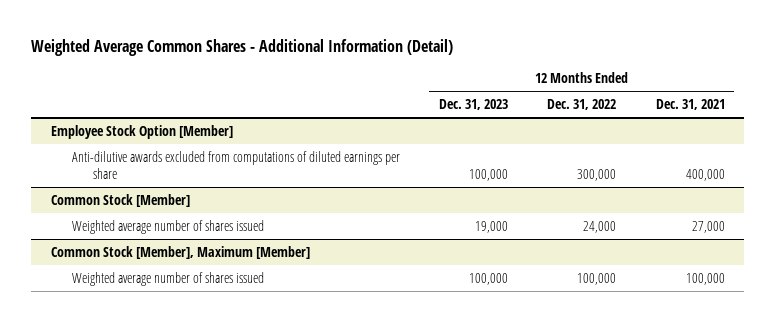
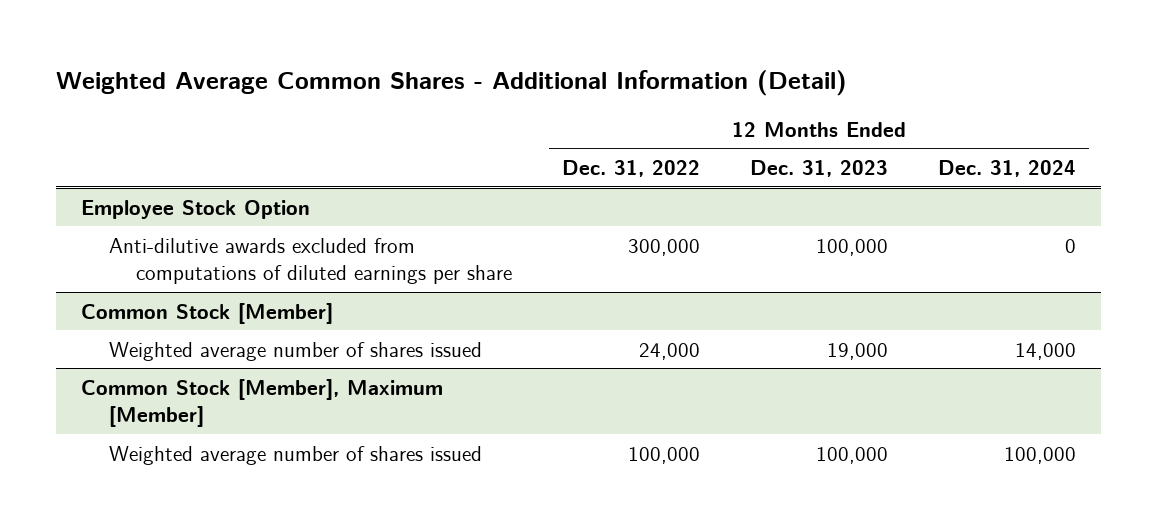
[655,99,725,111] Dec. 31, 2021 -> none
none -> [938,160,1077,178] Dec. 31, 2024
[50,124,233,139] Employee Stock Option [Member] -> [81,199,311,219] Employee Stock Option

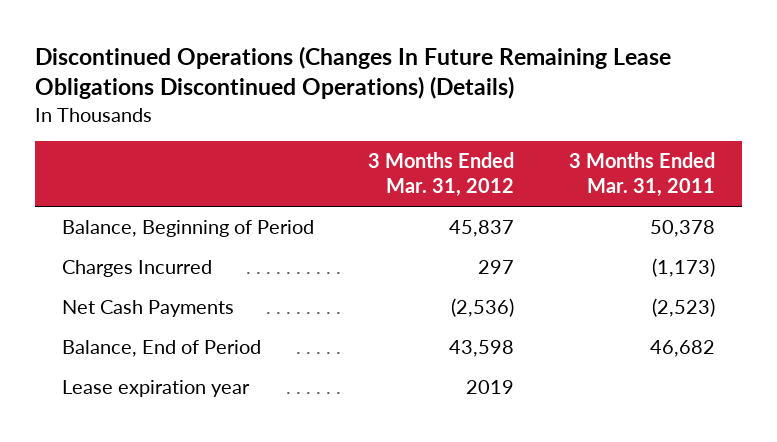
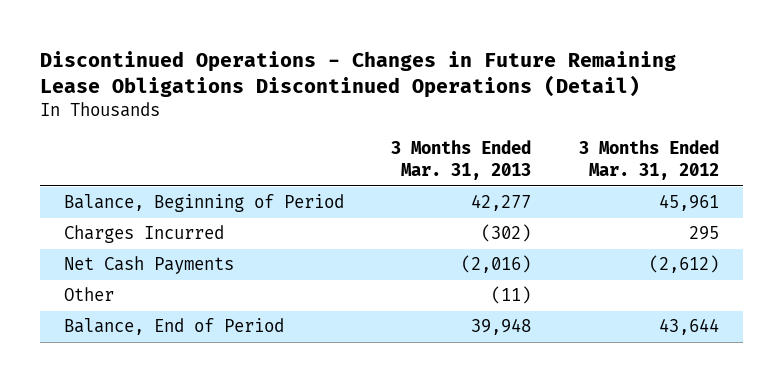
[35,46,672,100] Discontinued Operations (Changes In Future Remaining Lease Obligations Discontinued Operations) (Details) -> [40,50,677,98] Discontinued Operations - Changes in Future Remaining Lease Obligations Discontinued Operations (Detail)
[568,152,715,198] 3 Months Ended Mar. 31, 2011 -> none
none -> [391,140,532,180] 3 Months Ended Mar. 31, 2013
[62,380,251,398] Lease expiration year -> none
[449,220,515,238] 45,837 -> [658,194,719,212] 45,961
[478,260,515,275] 297 -> [688,226,719,241] 295
[451,298,515,318] (2,536) -> [648,255,719,274] (2,612)
none -> [63,287,114,302] Other
[449,340,515,358] 43,598 -> [658,318,719,336] 43,644

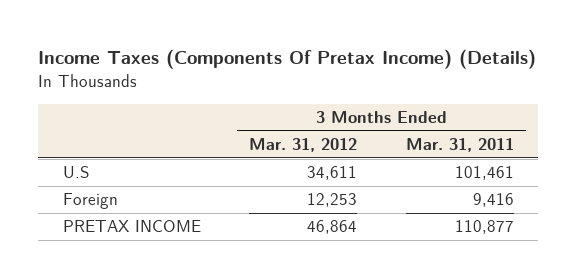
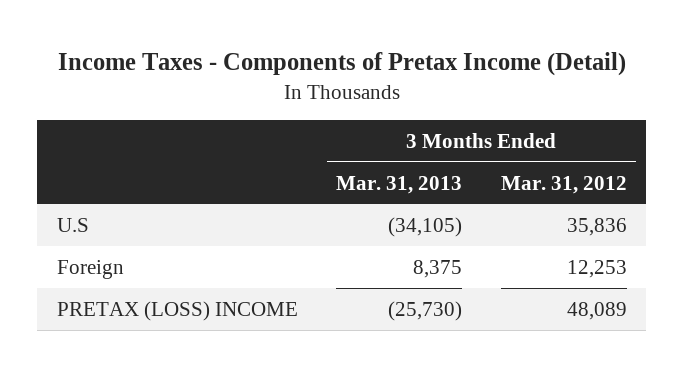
[38,49,537,70] Income Taxes (Components Of Pretax Income) (Details) -> [57,52,626,77] Income Taxes - Components of Pretax Income (Detail)
[405,138,514,153] Mar. 31, 2011 -> none
none -> [336,175,463,194] Mar. 31, 2013
[307,166,358,181] 34,611 -> [566,217,627,236] 35,836
[62,220,201,233] PRETAX INCOME -> [56,300,298,321] PRETAX (LOSS) INCOME
[307,220,358,235] 46,864 -> [566,301,627,320] 48,089

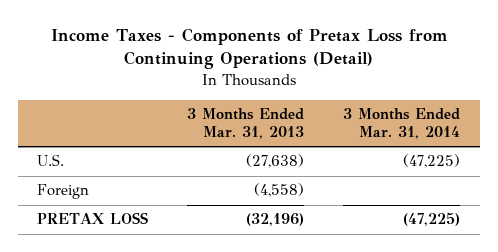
[57,52,626,77] Income Taxes - Components of Pretax Income (Detail) -> [50,28,448,70] Income Taxes - Components of Pretax Loss from Continuing Operations (Detail)
[500,175,627,194] Mar. 31, 2012 -> none
none -> [343,108,461,140] 3 Months Ended Mar. 31, 2014
[56,217,89,232] U.S -> [37,154,65,167] U.S.
[388,216,463,237] (34,105) -> [246,154,305,169] (27,638)
[413,259,463,278] 8,375 -> [254,183,305,198] (4,558)
[56,300,298,321] PRETAX (LOSS) INCOME -> [37,212,149,225] PRETAX LOSS
[388,300,463,321] (25,730) -> [246,213,305,227] (32,196)

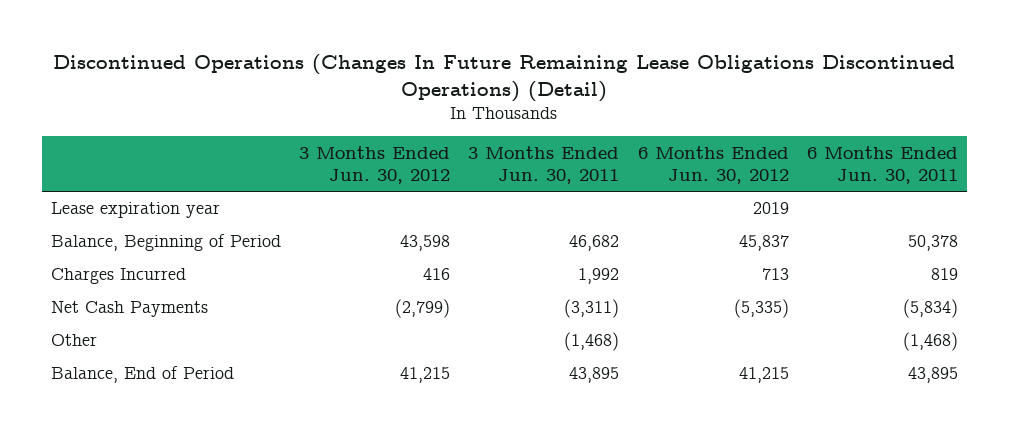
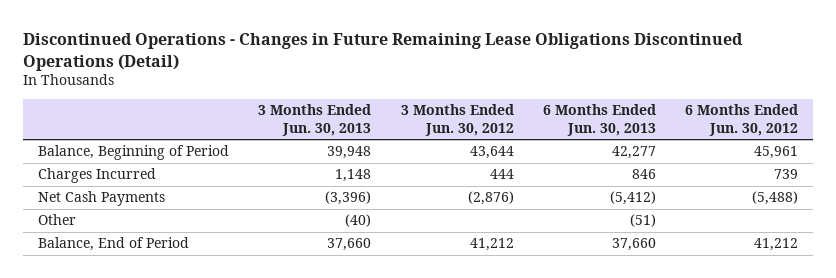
[53,53,956,102] Discontinued Operations (Changes In Future Remaining Lease Obligations Discontinued Operations) (Detail) -> [23,33,744,71] Discontinued Operations - Changes in Future Remaining Lease Obligations Discontinued Operations (Detail)
[468,145,620,184] 3 Months Ended Jun. 30, 2011 -> none
[806,145,958,184] 6 Months Ended Jun. 30, 2011 -> none
none -> [258,104,372,136] 3 Months Ended Jun. 30, 2013
none -> [542,104,656,136] 6 Months Ended Jun. 30, 2013
[50,202,220,219] Lease expiration year -> none
[400,235,451,252] 43,598 -> [469,146,514,160] 43,644
[738,235,789,252] 45,837 -> [753,146,798,160] 45,961
[423,268,451,281] 416 -> [489,169,514,180] 444
[761,268,789,281] 713 -> [773,169,798,180] 739
[395,299,451,319] (2,799) -> [467,191,514,206] (2,876)
[733,299,789,319] (5,335) -> [751,191,798,206] (5,488)
[400,367,451,384] 41,215 -> [469,238,514,252] 41,212
[738,367,789,384] 41,215 -> [753,238,798,252] 41,212

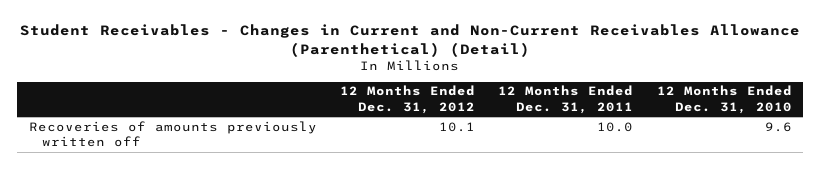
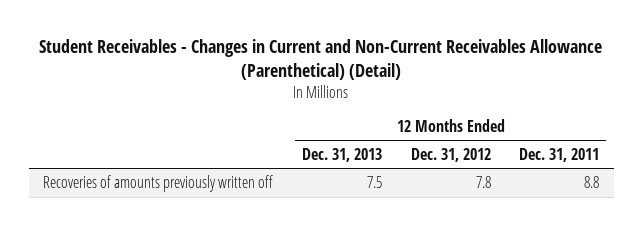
[656,85,792,114] 12 Months Ended Dec. 31, 2010 -> none
none -> [301,147,382,162] Dec. 31, 2013
[439,121,476,132] 10.1 -> [475,176,491,189] 7.8
[597,121,634,132] 10.0 -> [584,176,600,189] 8.8

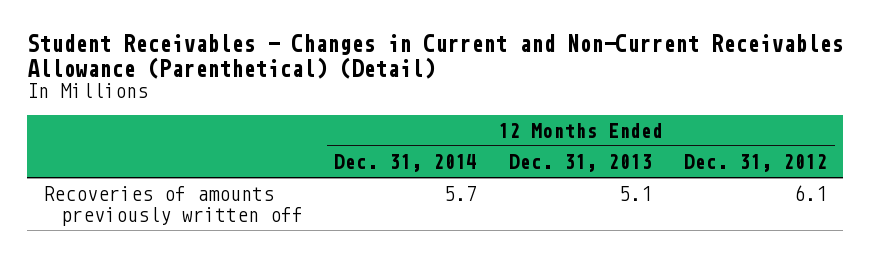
[519,147,600,162] Dec. 31, 2011 -> none
none -> [334,153,478,172] Dec. 31, 2014
[366,176,382,189] 7.5 -> [619,186,653,202] 5.1
[475,176,491,189] 7.8 -> [794,185,828,202] 6.1

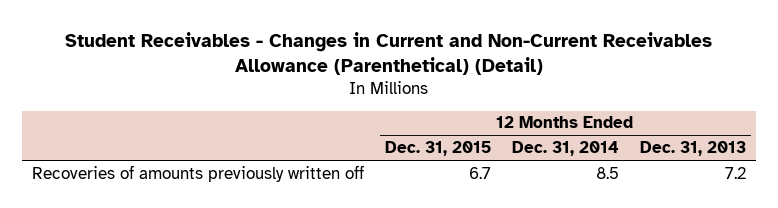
[684,153,828,172] Dec. 31, 2012 -> none
none -> [385,141,492,157] Dec. 31, 2015
[444,186,478,202] 5.7 -> [595,166,619,179] 8.5
[619,186,653,202] 5.1 -> [724,166,746,179] 7.2

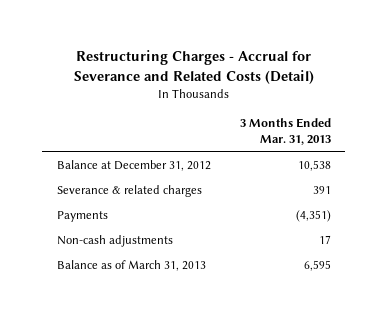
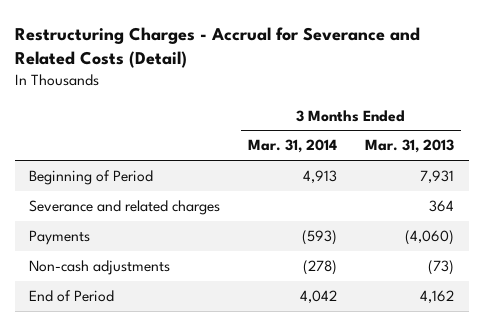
none -> [248,139,338,154] Mar. 31, 2014
[56,160,211,172] Balance at December 31, 2012 -> none
[56,260,206,272] Balance as of March 31, 2013 -> none
none -> [29,170,154,186] Beginning of Period
[56,185,202,198] Severance & related charges -> [29,200,221,216] Severance and related charges
[312,186,331,195] 391 -> [429,200,455,213] 364
[295,210,331,223] (4,351) -> [405,230,455,246] (4,060)
[318,235,331,245] 17 -> [428,260,455,276] (73)
none -> [29,290,115,303] End of Period

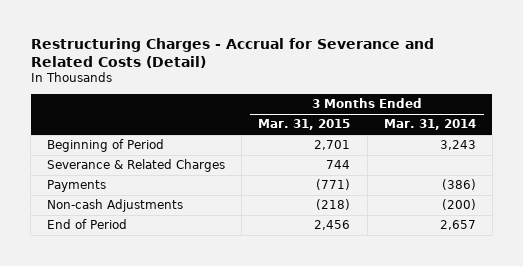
[365,139,455,154] Mar. 31, 2013 -> none
none -> [258,119,351,131] Mar. 31, 2015
[303,170,338,184] 4,913 -> [439,140,476,151] 3,243
[29,200,221,216] Severance and related charges -> [47,159,226,173] Severance & Related Charges
[302,230,338,246] (593) -> [441,179,476,191] (386)
[29,260,171,276] Non-cash adjustments -> [47,199,184,213] Non-cash Adjustments
[303,260,338,276] (278) -> [441,199,476,211] (200)
[300,290,338,304] 4,042 -> [439,220,476,231] 2,657

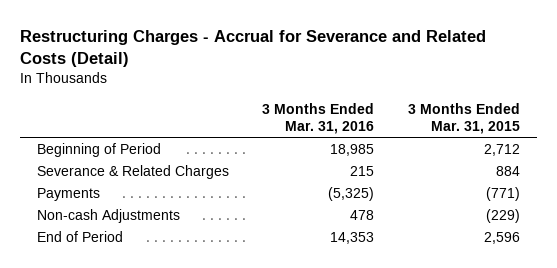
[383,119,476,131] Mar. 31, 2014 -> none
none -> [262,102,375,135] 3 Months Ended Mar. 31, 2016
[314,140,351,151] 2,701 -> [483,144,520,157] 2,712
[326,160,351,170] 744 -> [495,166,520,177] 884
[316,199,351,211] (218) -> [485,209,520,224] (229)
[314,220,351,231] 2,456 -> [483,232,520,245] 2,596

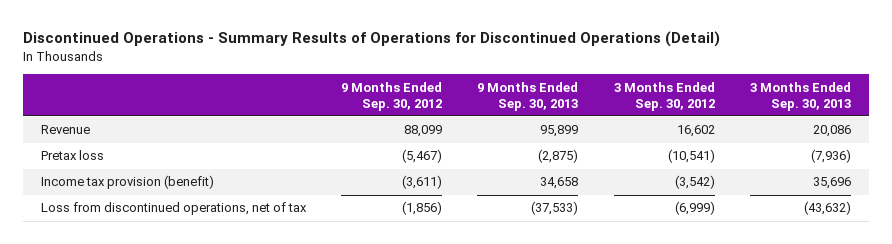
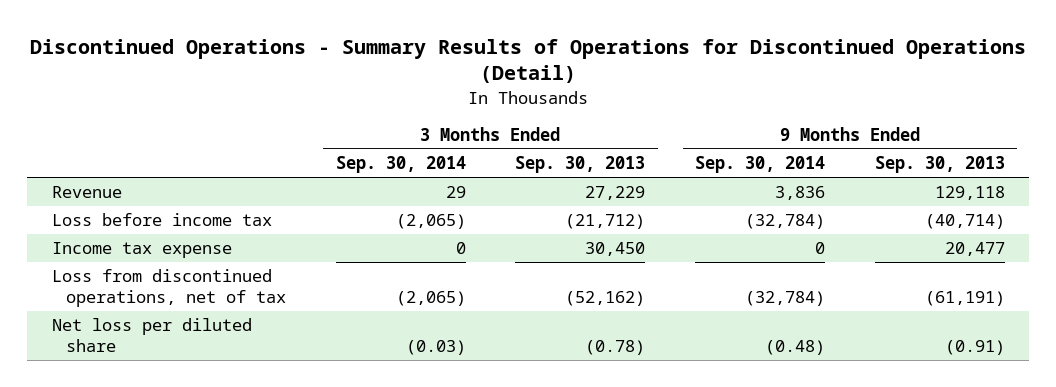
[341,81,443,111] 9 Months Ended Sep. 30, 2012 -> none
[613,81,715,111] 3 Months Ended Sep. 30, 2012 -> none
none -> [335,156,466,174] Sep. 30, 2014
none -> [694,156,825,174] Sep. 30, 2014
[540,125,579,138] 95,899 -> [934,186,1005,201] 129,118
[813,125,852,138] 20,086 -> [585,186,646,201] 27,229
[40,150,104,161] Pretax loss -> [51,213,272,227] Loss before income tax
[538,149,579,164] (2,875) -> [924,214,1005,230] (40,714)
[811,149,852,164] (7,936) -> [565,214,646,230] (21,712)
[40,175,214,190] Income tax provision (benefit) -> [51,242,232,259] Income tax expense
[540,177,579,190] 34,658 -> [944,242,1005,257] 20,477
[813,177,852,190] 35,696 -> [585,242,646,257] 30,450
[531,201,579,216] (37,533) -> [924,291,1005,307] (61,191)
[804,201,852,216] (43,632) -> [565,291,646,307] (52,162)
none -> [51,318,252,353] Net loss per diluted share

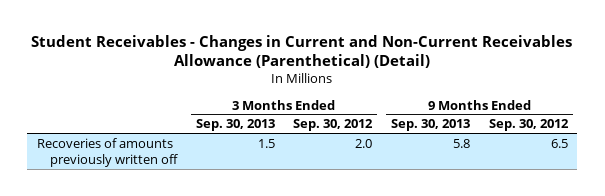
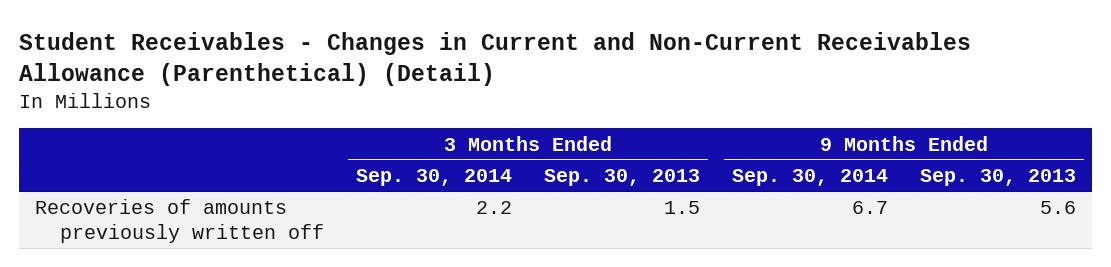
[293,119,374,132] Sep. 30, 2012 -> none
[488,119,569,132] Sep. 30, 2012 -> none
none -> [356,169,513,187] Sep. 30, 2014
none -> [732,169,889,187] Sep. 30, 2014
[453,138,471,148] 5.8 -> [1039,201,1076,215] 5.6

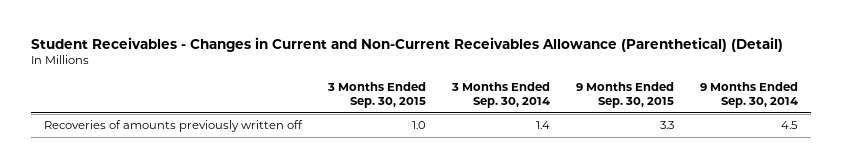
[544,169,701,187] Sep. 30, 2013 -> none
[919,169,1076,187] Sep. 30, 2013 -> none
none -> [326,82,426,109] 3 Months Ended Sep. 30, 2015
none -> [575,82,674,109] 9 Months Ended Sep. 30, 2015
[476,201,513,215] 2.2 -> [535,121,550,130] 1.4
[852,201,889,215] 6.7 -> [780,121,798,130] 4.5

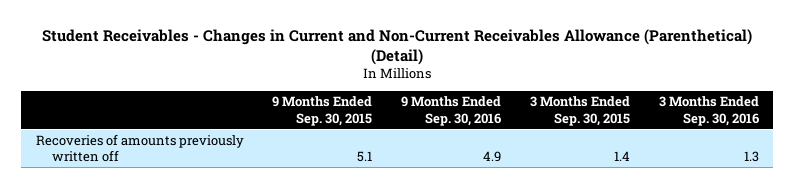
[450,82,550,109] 3 Months Ended Sep. 30, 2014 -> none
[699,82,798,109] 9 Months Ended Sep. 30, 2014 -> none
none -> [401,96,502,126] 9 Months Ended Sep. 30, 2016
none -> [658,96,759,126] 3 Months Ended Sep. 30, 2016
[411,121,426,130] 1.0 -> [614,151,631,162] 1.4
[659,121,674,130] 3.3 -> [357,151,373,163] 5.1

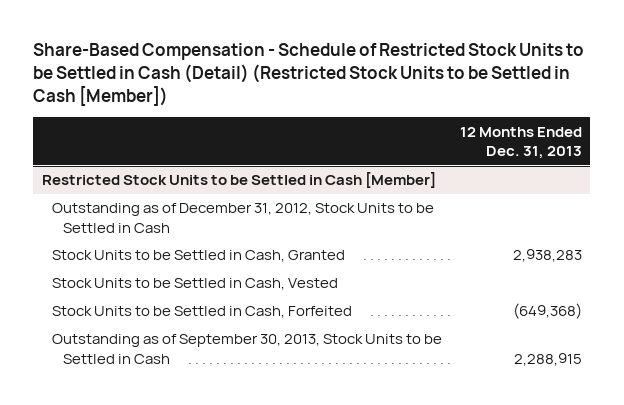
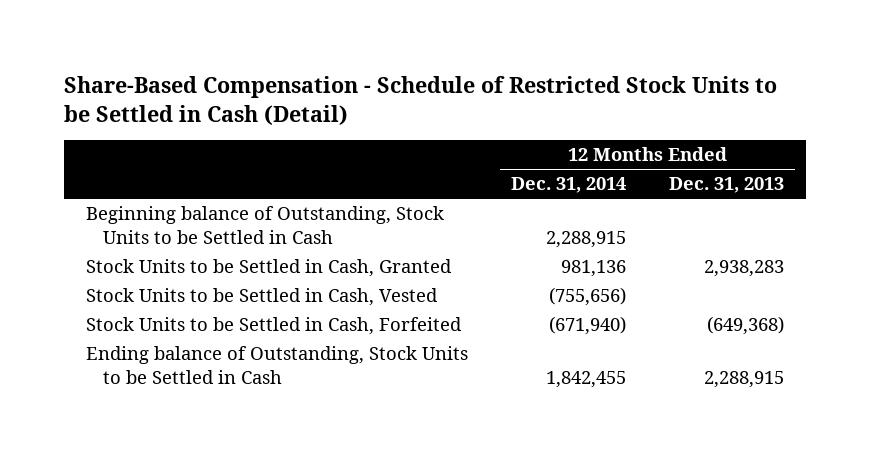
[33,43,585,107] Share-Based Compensation - Schedule of Restricted Stock Units to be Settled in Cash (Detail) (Restricted Stock Units to be Settled in Cash [Member]) -> [64,75,778,125] Share-Based Compensation - Schedule of Restricted Stock Units to be Settled in Cash (Detail)
none -> [510,177,626,194] Dec. 31, 2014
[41,172,436,189] Restricted Stock Units to be Settled in Cash [Member] -> none
[52,203,435,233] Outstanding as of December 31, 2012, Stock Units to be Settled in Cash -> [85,206,444,245] Beginning balance of Outstanding, Stock Units to be Settled in Cash
[52,334,443,364] Outstanding as of September 30, 2013, Stock Units to be Settled in Cash -> [85,346,468,385] Ending balance of Outstanding, Stock Units to be Settled in Cash

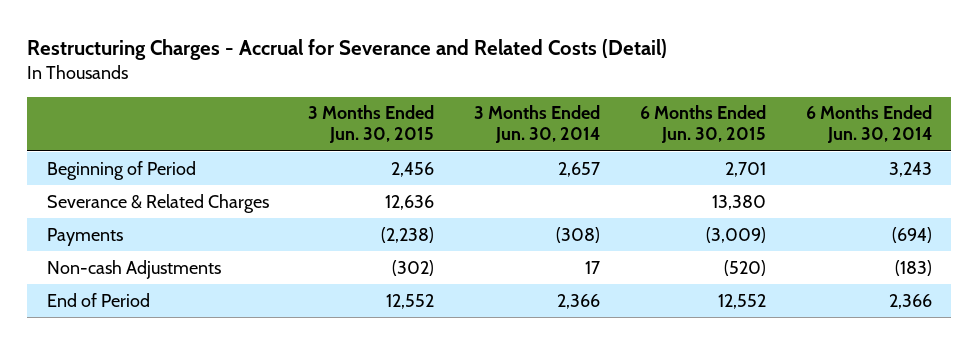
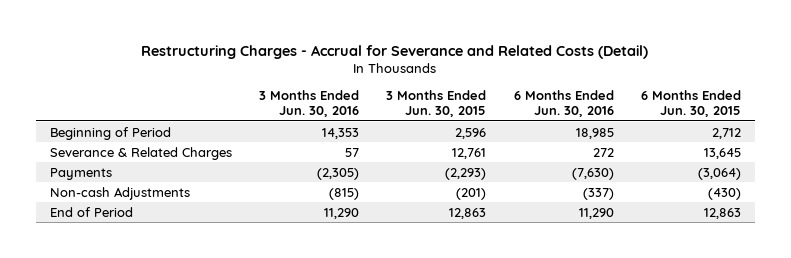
[474,105,601,144] 3 Months Ended Jun. 30, 2014 -> none
[805,105,932,144] 6 Months Ended Jun. 30, 2014 -> none
none -> [258,90,359,118] 3 Months Ended Jun. 30, 2016
none -> [513,90,614,118] 6 Months Ended Jun. 30, 2016
[391,161,435,177] 2,456 -> [455,127,487,139] 2,596
[724,161,766,177] 2,701 -> [712,127,742,139] 2,712
[385,194,435,210] 12,636 -> [452,147,487,159] 12,761
[711,194,766,210] 13,380 -> [704,147,742,159] 13,645
[381,226,435,243] (2,238) -> [445,167,487,180] (2,293)
[705,226,766,243] (3,009) -> [698,167,742,180] (3,064)
[392,259,435,276] (302) -> [456,187,487,200] (201)
[723,259,766,276] (520) -> [708,187,742,200] (430)
[386,293,435,309] 12,552 -> [449,207,487,219] 12,863
[717,293,766,309] 12,552 -> [704,207,742,219] 12,863

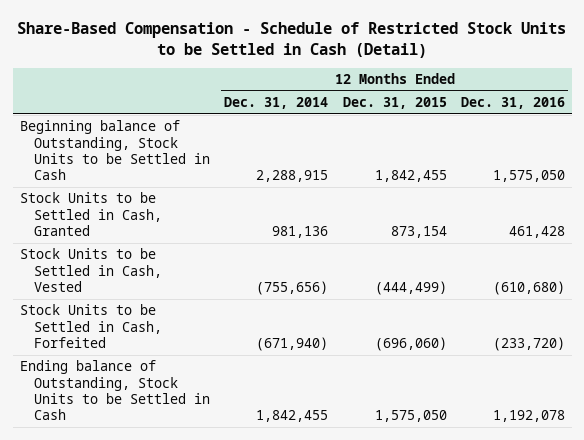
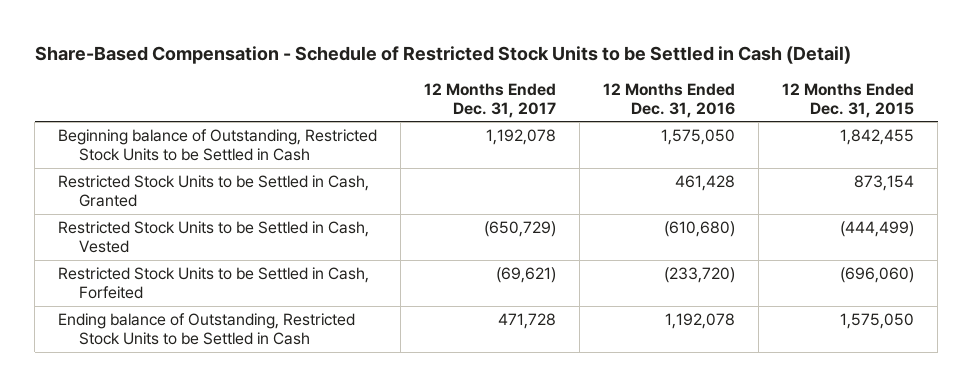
[224,97,329,110] Dec. 31, 2014 -> none
none -> [424,82,557,119] 12 Months Ended Dec. 31, 2017
[19,120,211,181] Beginning balance of Outstanding, Stock Units to be Settled in Cash -> [58,128,378,162] Beginning balance of Outstanding, Restricted Stock Units to be Settled in Cash
[19,192,163,236] Stock Units to be Settled in Cash, Granted -> [58,174,370,208] Restricted Stock Units to be Settled in Cash, Granted
[19,248,163,292] Stock Units to be Settled in Cash, Vested -> [58,220,370,254] Restricted Stock Units to be Settled in Cash, Vested
[19,304,163,348] Stock Units to be Settled in Cash, Forfeited -> [58,266,370,300] Restricted Stock Units to be Settled in Cash, Forfeited
[19,360,211,421] Ending balance of Outstanding, Stock Units to be Settled in Cash -> [58,312,356,346] Ending balance of Outstanding, Restricted Stock Units to be Settled in Cash

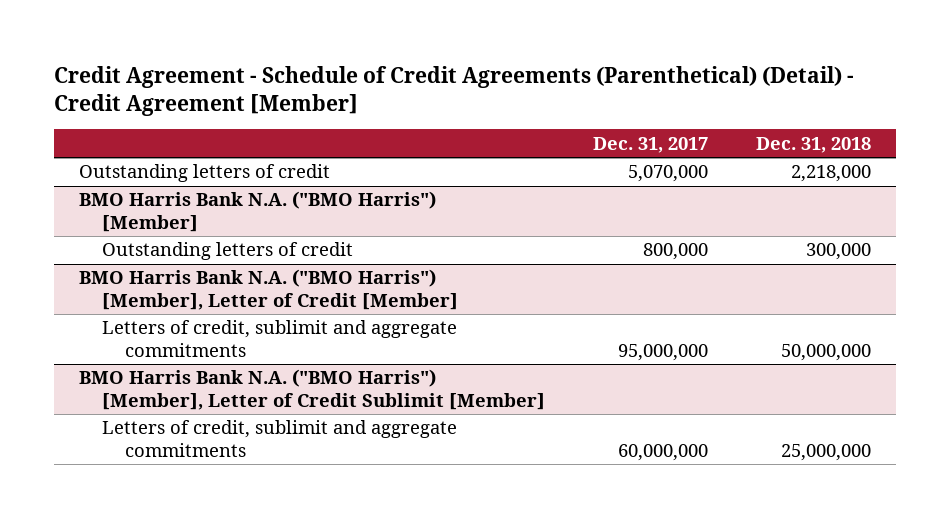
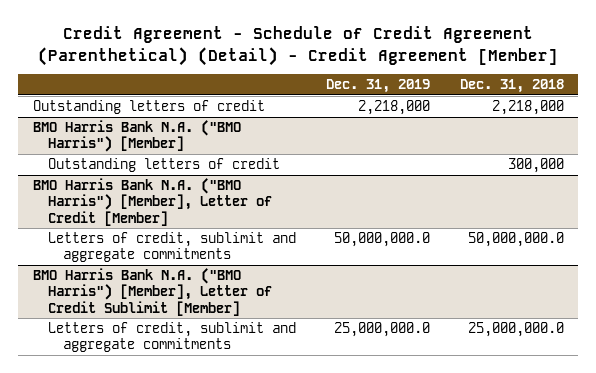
[54,65,855,117] Credit Agreement - Schedule of Credit Agreements (Parenthetical) (Detail) - Credit Agreement [Member] -> [38,26,559,66] Credit Agreement - Schedule of Credit Agreement (Parenthetical) (Detail) - Credit Agreement [Member]
[593,136,709,153] Dec. 31, 2017 -> none
none -> [325,79,430,94] Dec. 31, 2019
[781,343,872,361] 50,000,000 -> [467,232,564,248] 50,000,000.0
[781,443,872,461] 25,000,000 -> [467,322,564,338] 25,000,000.0

